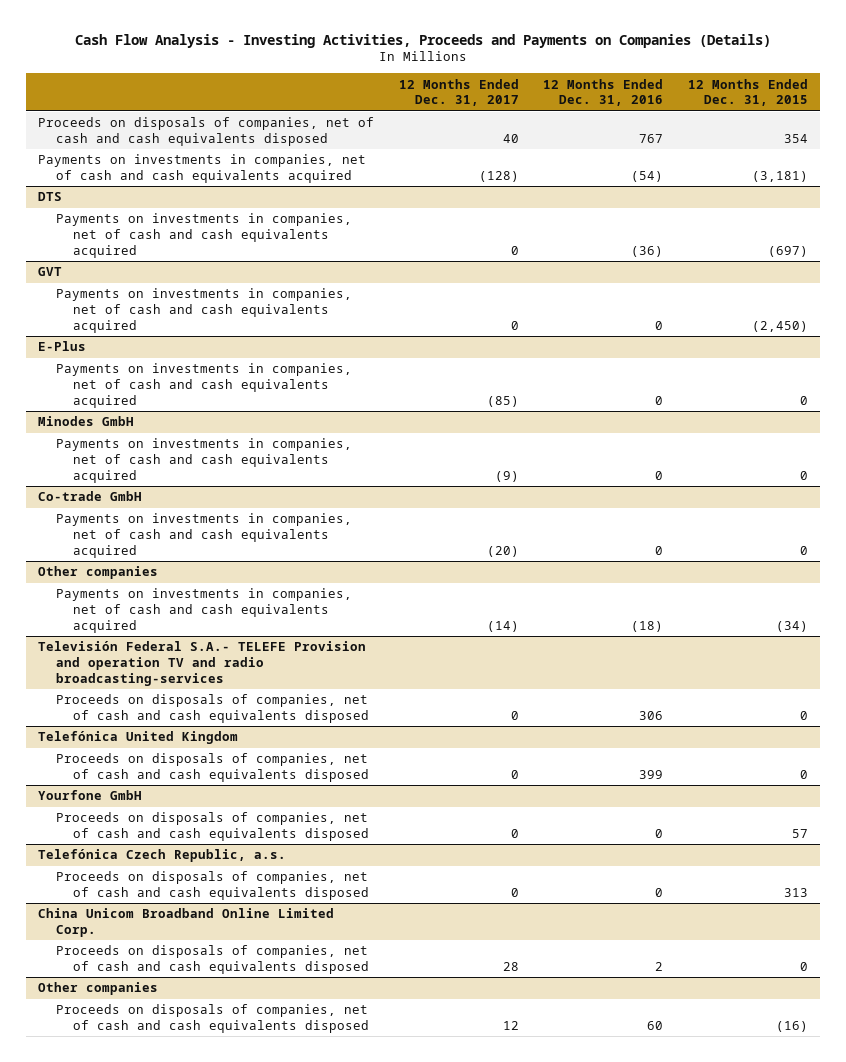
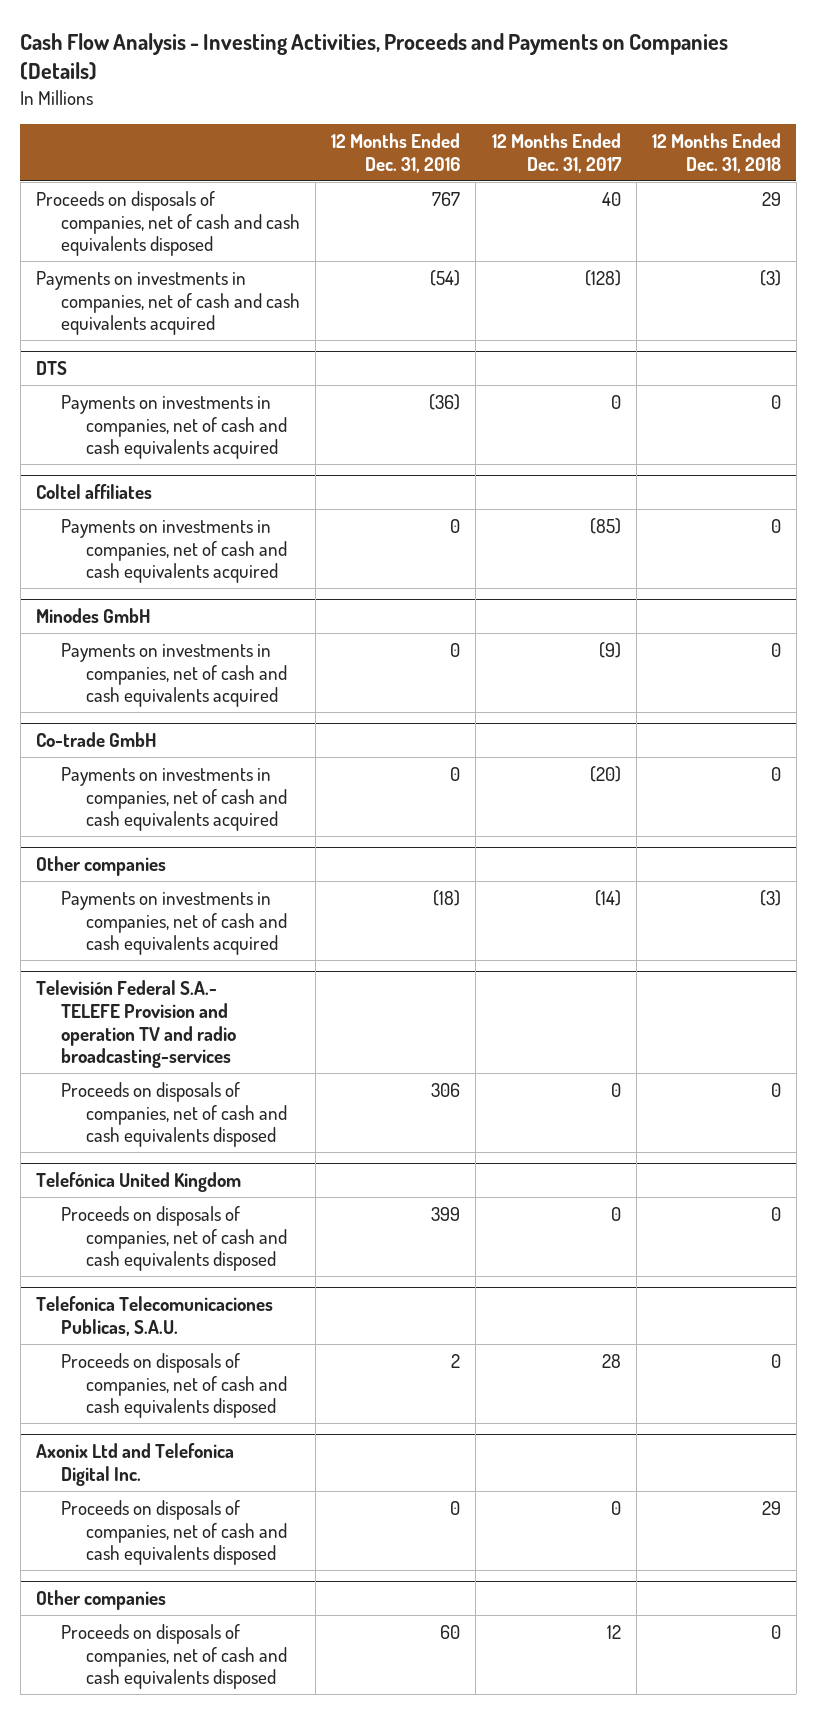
[688,78,809,107] 12 Months Ended Dec. 31, 2015 -> none
none -> [651,133,781,173] 12 Months Ended Dec. 31, 2018
[37,267,62,277] GVT -> none
[55,288,352,333] Payments on investments in companies, net of cash and cash equivalents acquired -> none
[37,341,86,352] E-Plus -> none
none -> [35,484,152,500] Coltel affiliates
[37,790,142,801] Yourfone GmbH -> none
[55,812,370,842] Proceeds on disposals of companies, net of cash and cash equivalents disposed -> none
[37,849,286,863] Telefónica Czech Republic, a.s. -> none
[55,871,370,901] Proceeds on disposals of companies, net of cash and cash equivalents disposed -> none
[37,908,334,938] China Unicom Broadband Online Limited Corp. -> none
none -> [35,1296,273,1336] Telefonica Telecomunicaciones Publicas, S.A.U.
none -> [35,1443,234,1486] Axonix Ltd and Telefonica Digital Inc.
none -> [61,1500,288,1566] Proceeds on disposals of companies, net of cash and cash equivalents disposed

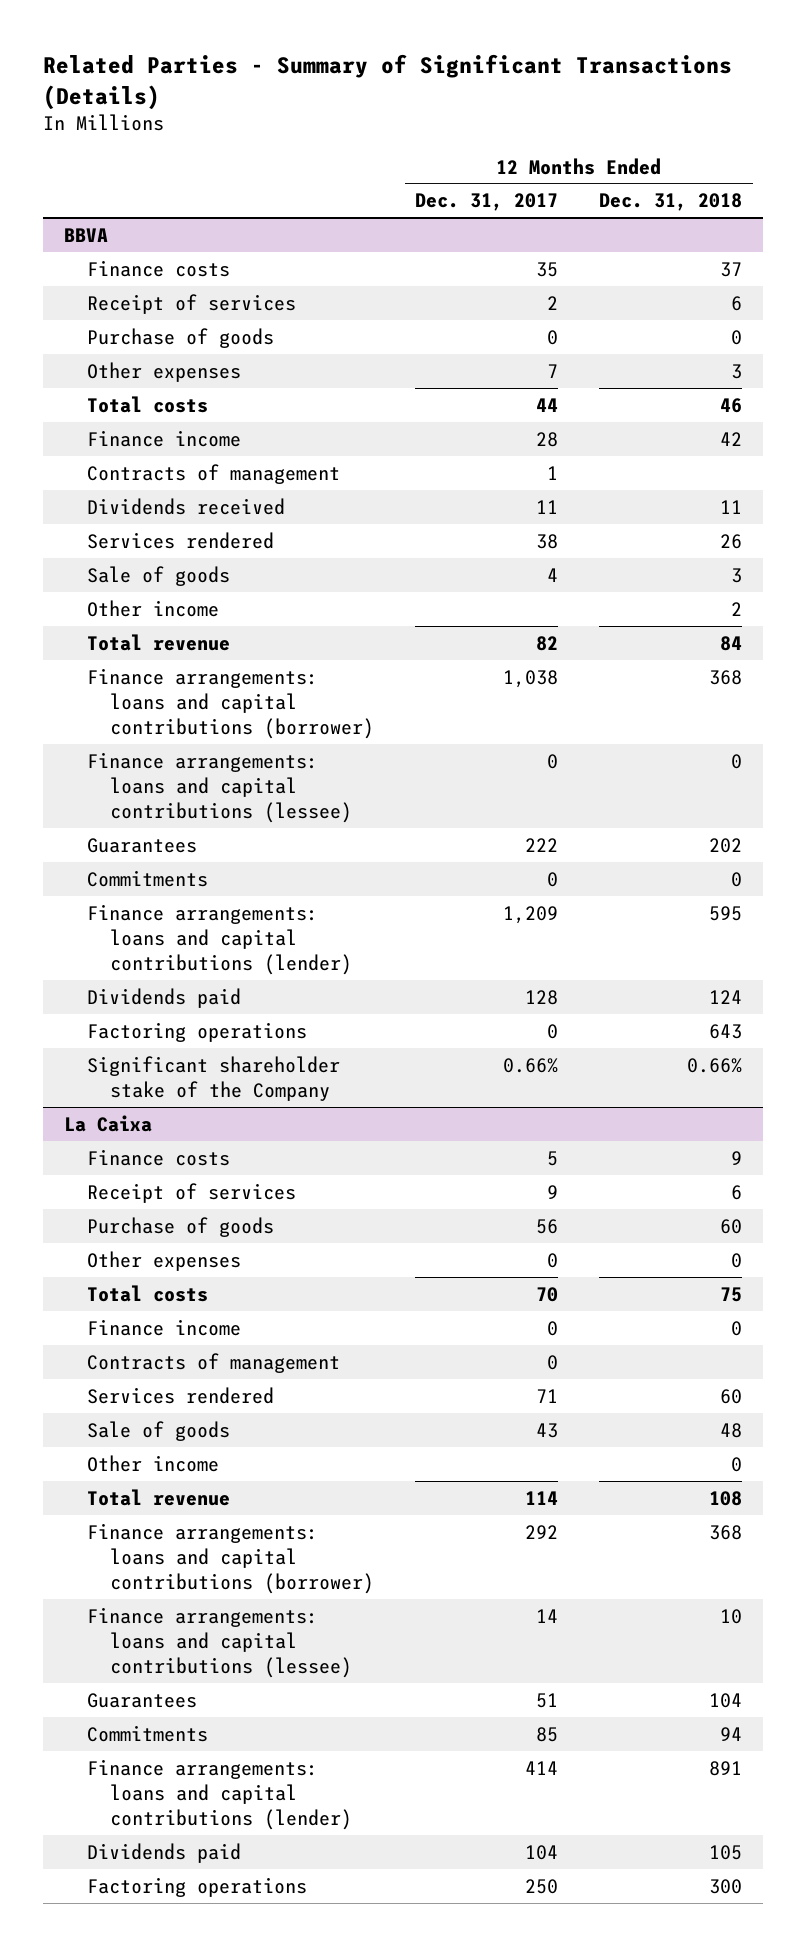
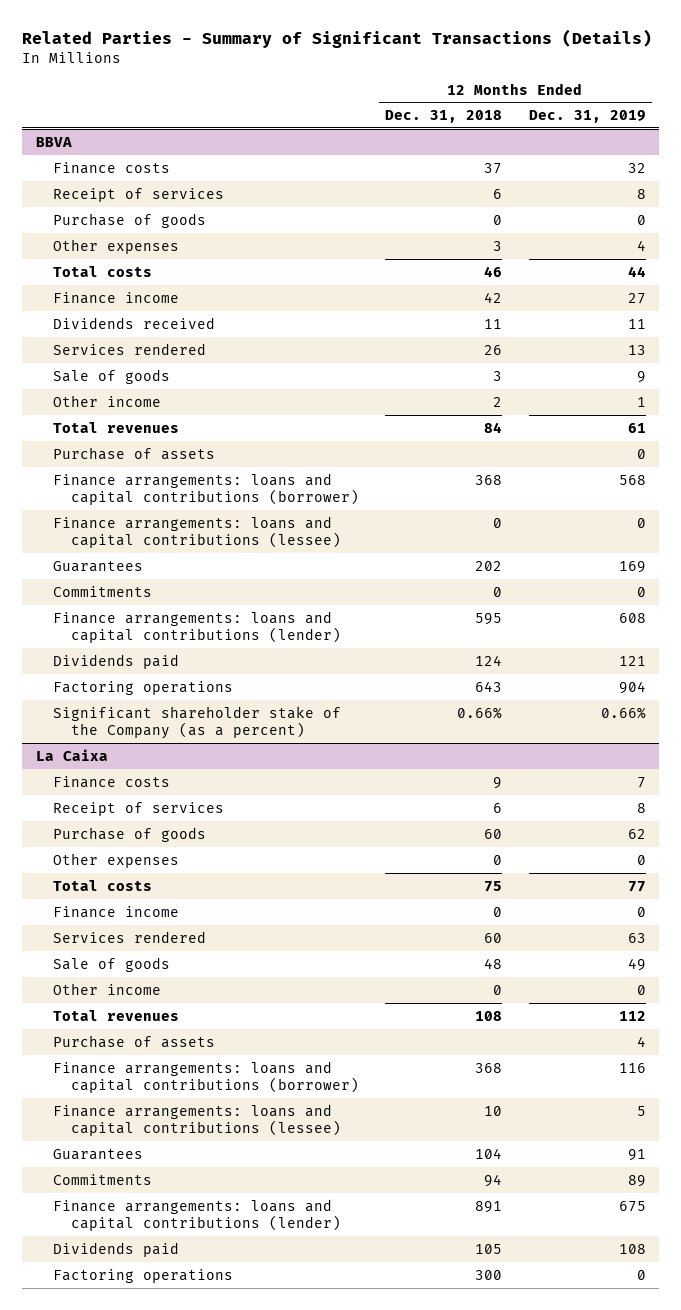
[415,193,559,212] Dec. 31, 2017 -> none
none -> [528,110,646,124] Dec. 31, 2019
[86,463,340,484] Contracts of management -> none
[86,633,230,651] Total revenue -> [53,421,180,433] Total revenues
none -> [53,446,216,460] Purchase of assets
[86,1055,340,1101] Significant shareholder stake of the Company -> [53,705,342,740] Significant shareholder stake of the Company (as a percent)
[86,1352,340,1373] Contracts of management -> none
[86,1488,230,1506] Total revenue -> [53,1009,180,1021] Total revenues
none -> [53,1034,216,1048] Purchase of assets

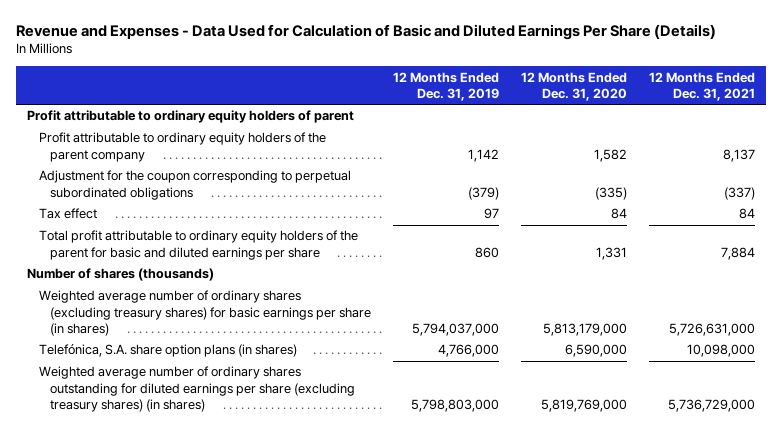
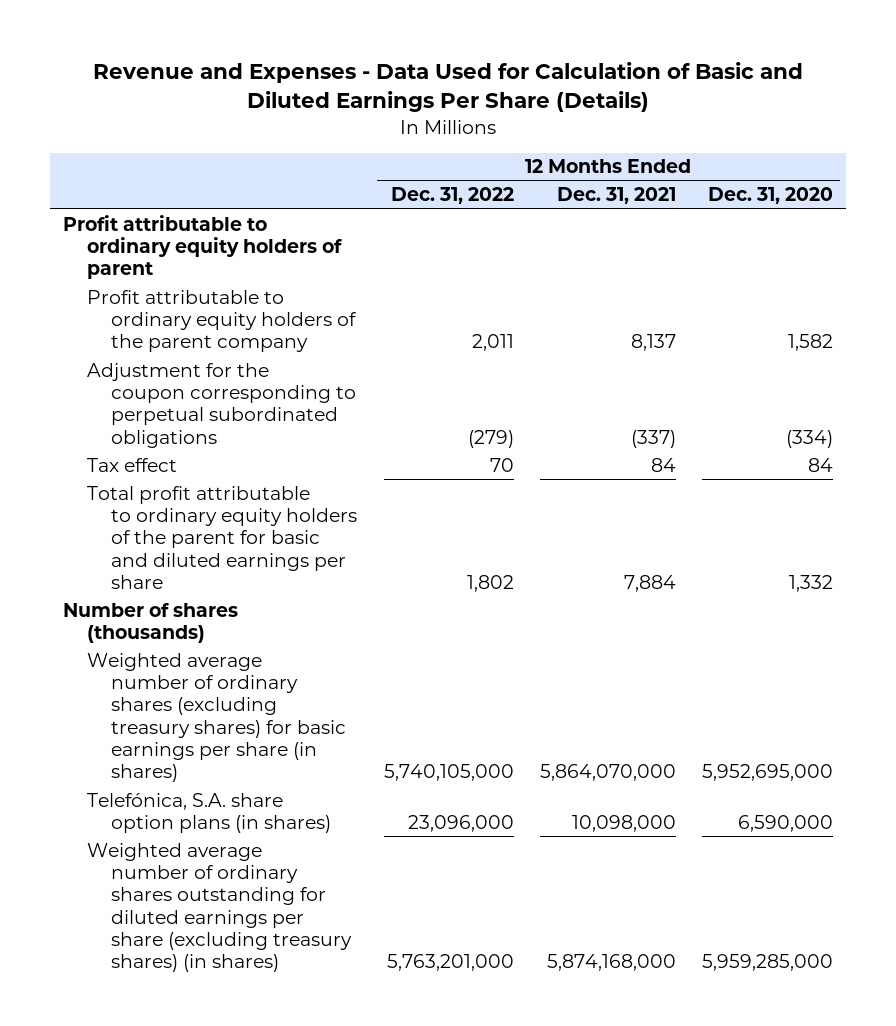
[393,71,500,102] 12 Months Ended Dec. 31, 2019 -> none
none -> [390,187,514,205] Dec. 31, 2022
[594,186,627,200] (335) -> [786,429,834,448] (334)
[595,246,627,260] 1,331 -> [789,574,834,592] 1,332
[542,322,627,336] 5,813,179,000 -> [702,764,834,782] 5,952,695,000
[668,322,755,336] 5,726,631,000 -> [539,764,676,782] 5,864,070,000
[540,398,627,412] 5,819,769,000 -> [702,954,834,972] 5,959,285,000
[667,398,755,412] 5,736,729,000 -> [546,954,676,972] 5,874,168,000

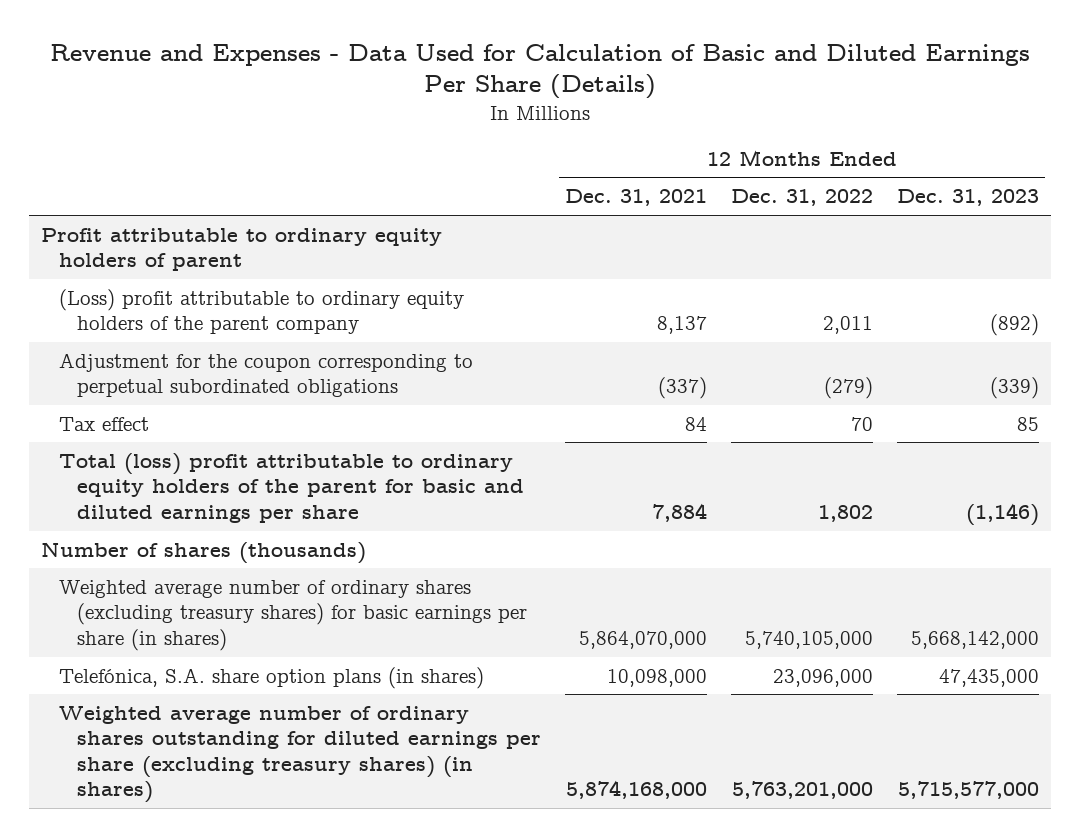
[708,187,834,205] Dec. 31, 2020 -> none
none -> [896,189,1039,207] Dec. 31, 2023
[87,289,358,353] Profit attributable to ordinary equity holders of the parent company -> [59,288,465,335] (Loss) profit attributable to ordinary equity holders of the parent company
[87,485,358,589] Total profit attributable to ordinary equity holders of the parent for basic and diluted earnings per share -> [59,452,525,523] Total (loss) profit attributable to ordinary equity holders of the parent for basic and diluted earnings per share

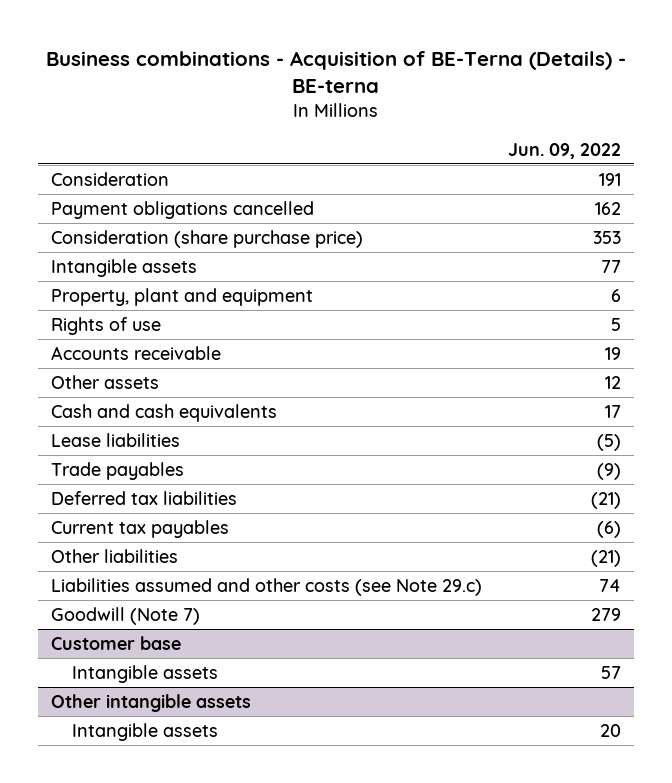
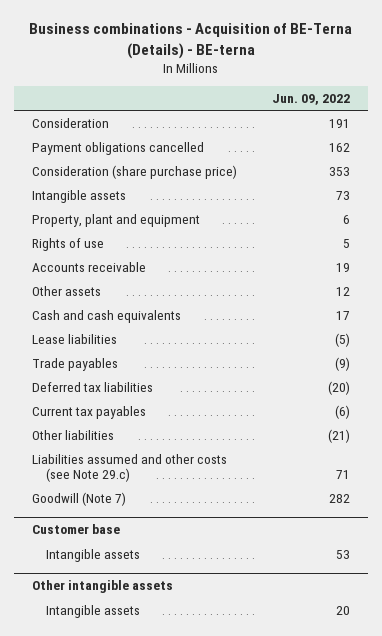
[601,259,622,273] 77 -> [336,190,351,200] 73
[591,491,622,509] (21) -> [328,380,351,395] (20)
[599,578,622,592] 74 -> [336,470,351,480] 71
[591,607,622,621] 279 -> [329,493,351,503] 282
[601,665,622,679] 57 -> [336,549,351,559] 53

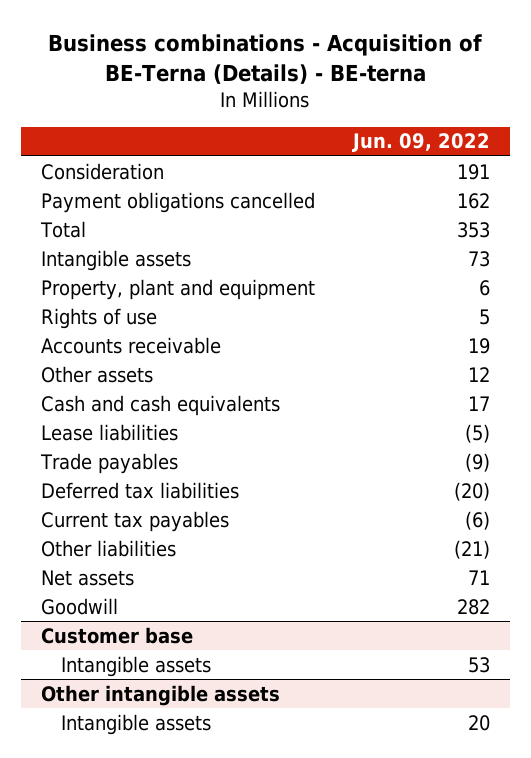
[31,164,237,179] Consideration (share purchase price) -> [39,220,86,238] Total
[31,453,227,483] Liabilities assumed and other costs (see Note 29.c) -> [40,569,134,586] Net assets
[31,491,126,506] Goodwill (Note 7) -> [40,597,118,615] Goodwill

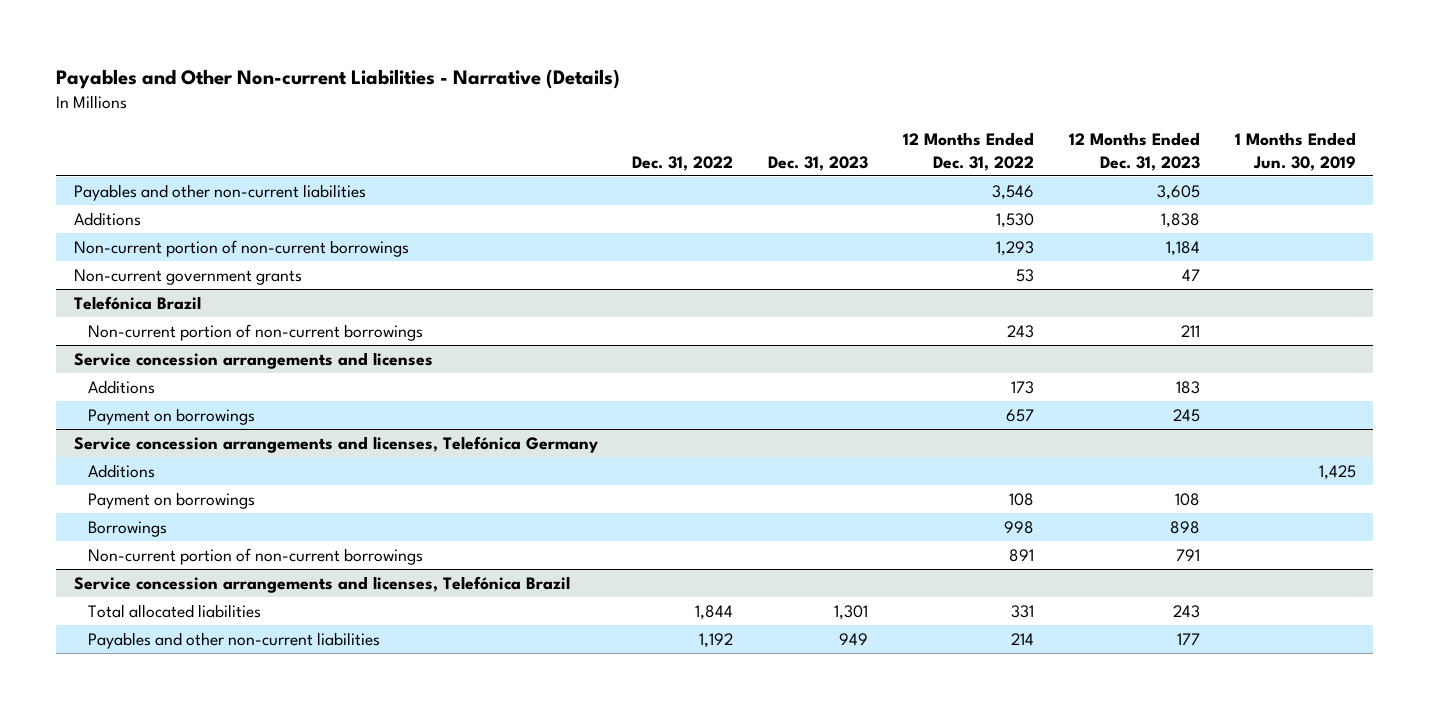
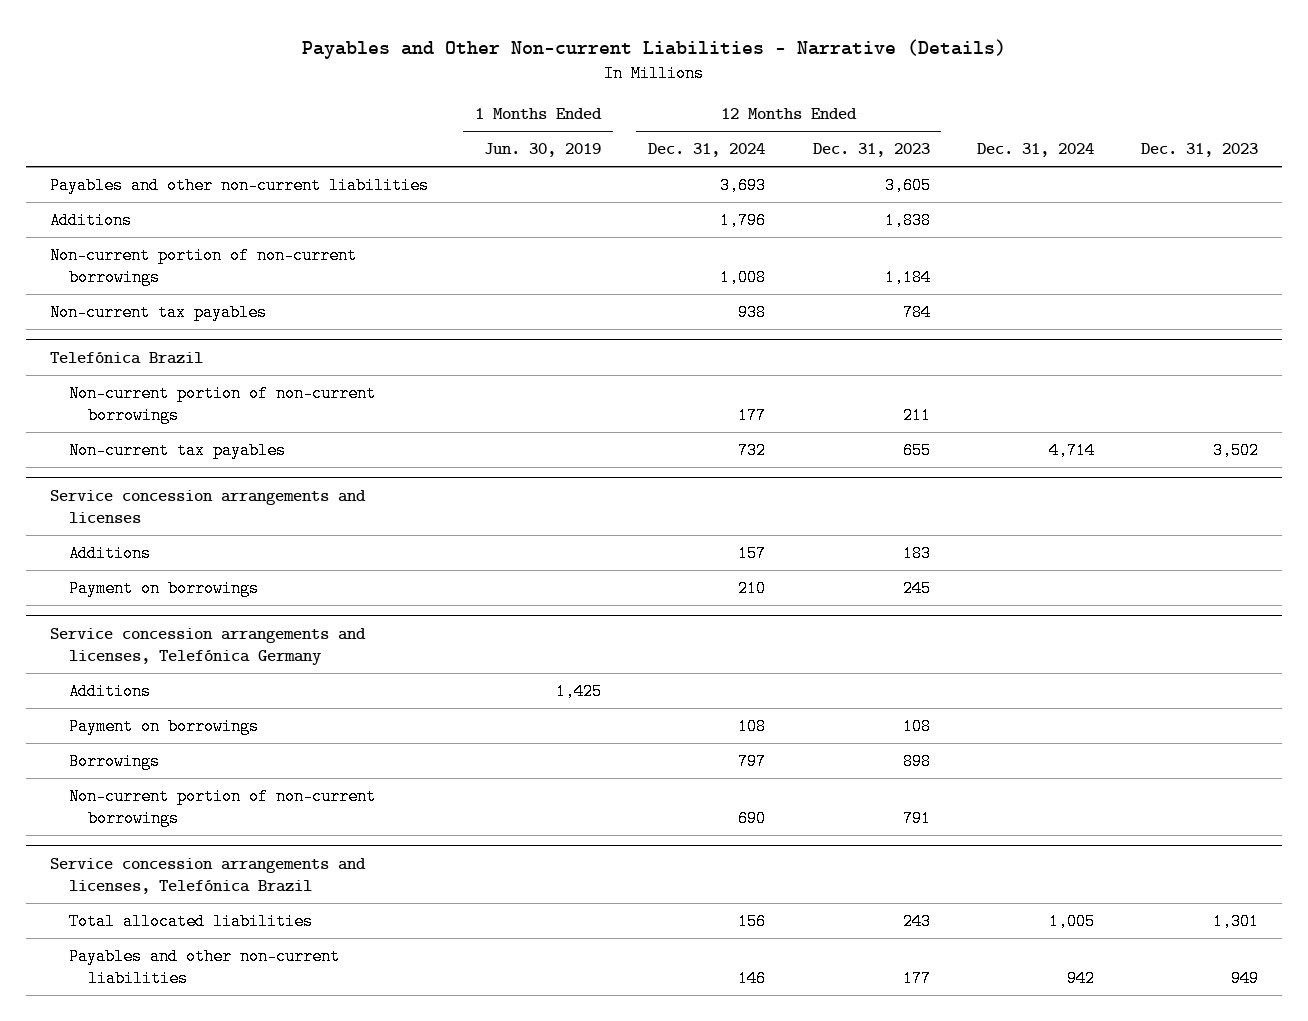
[632,155,734,171] Dec. 31, 2022 -> none
[903,132,1035,171] 12 Months Ended Dec. 31, 2022 -> none
none -> [648,143,766,158] Dec. 31, 2024
none -> [976,143,1094,158] Dec. 31, 2024
[73,268,302,285] Non-current government grants -> none
none -> [49,304,267,322] Non-current tax payables
none -> [68,442,286,460] Non-current tax payables

